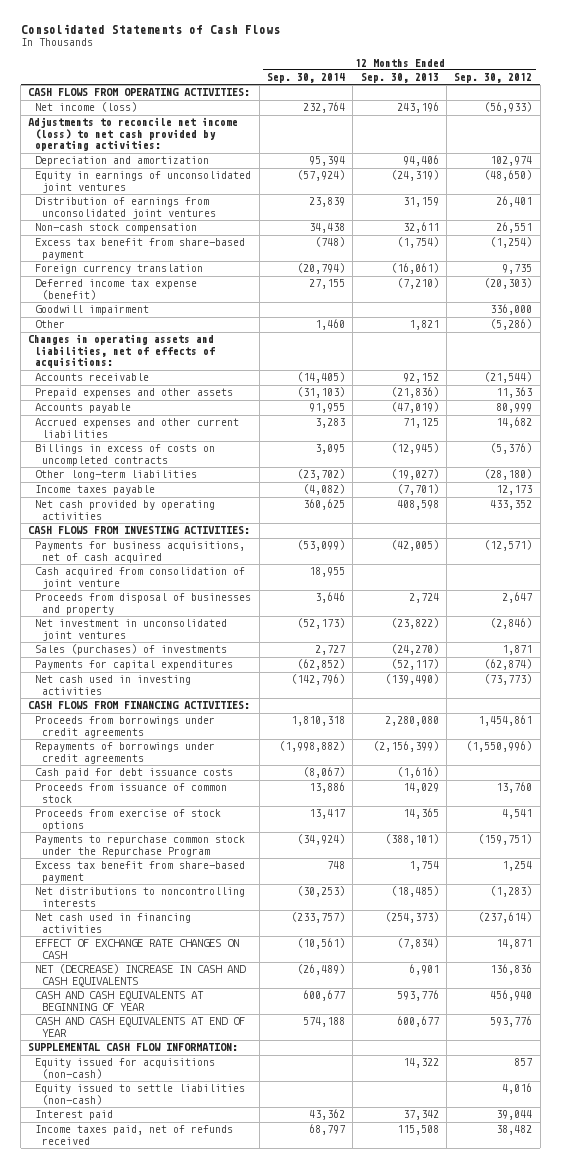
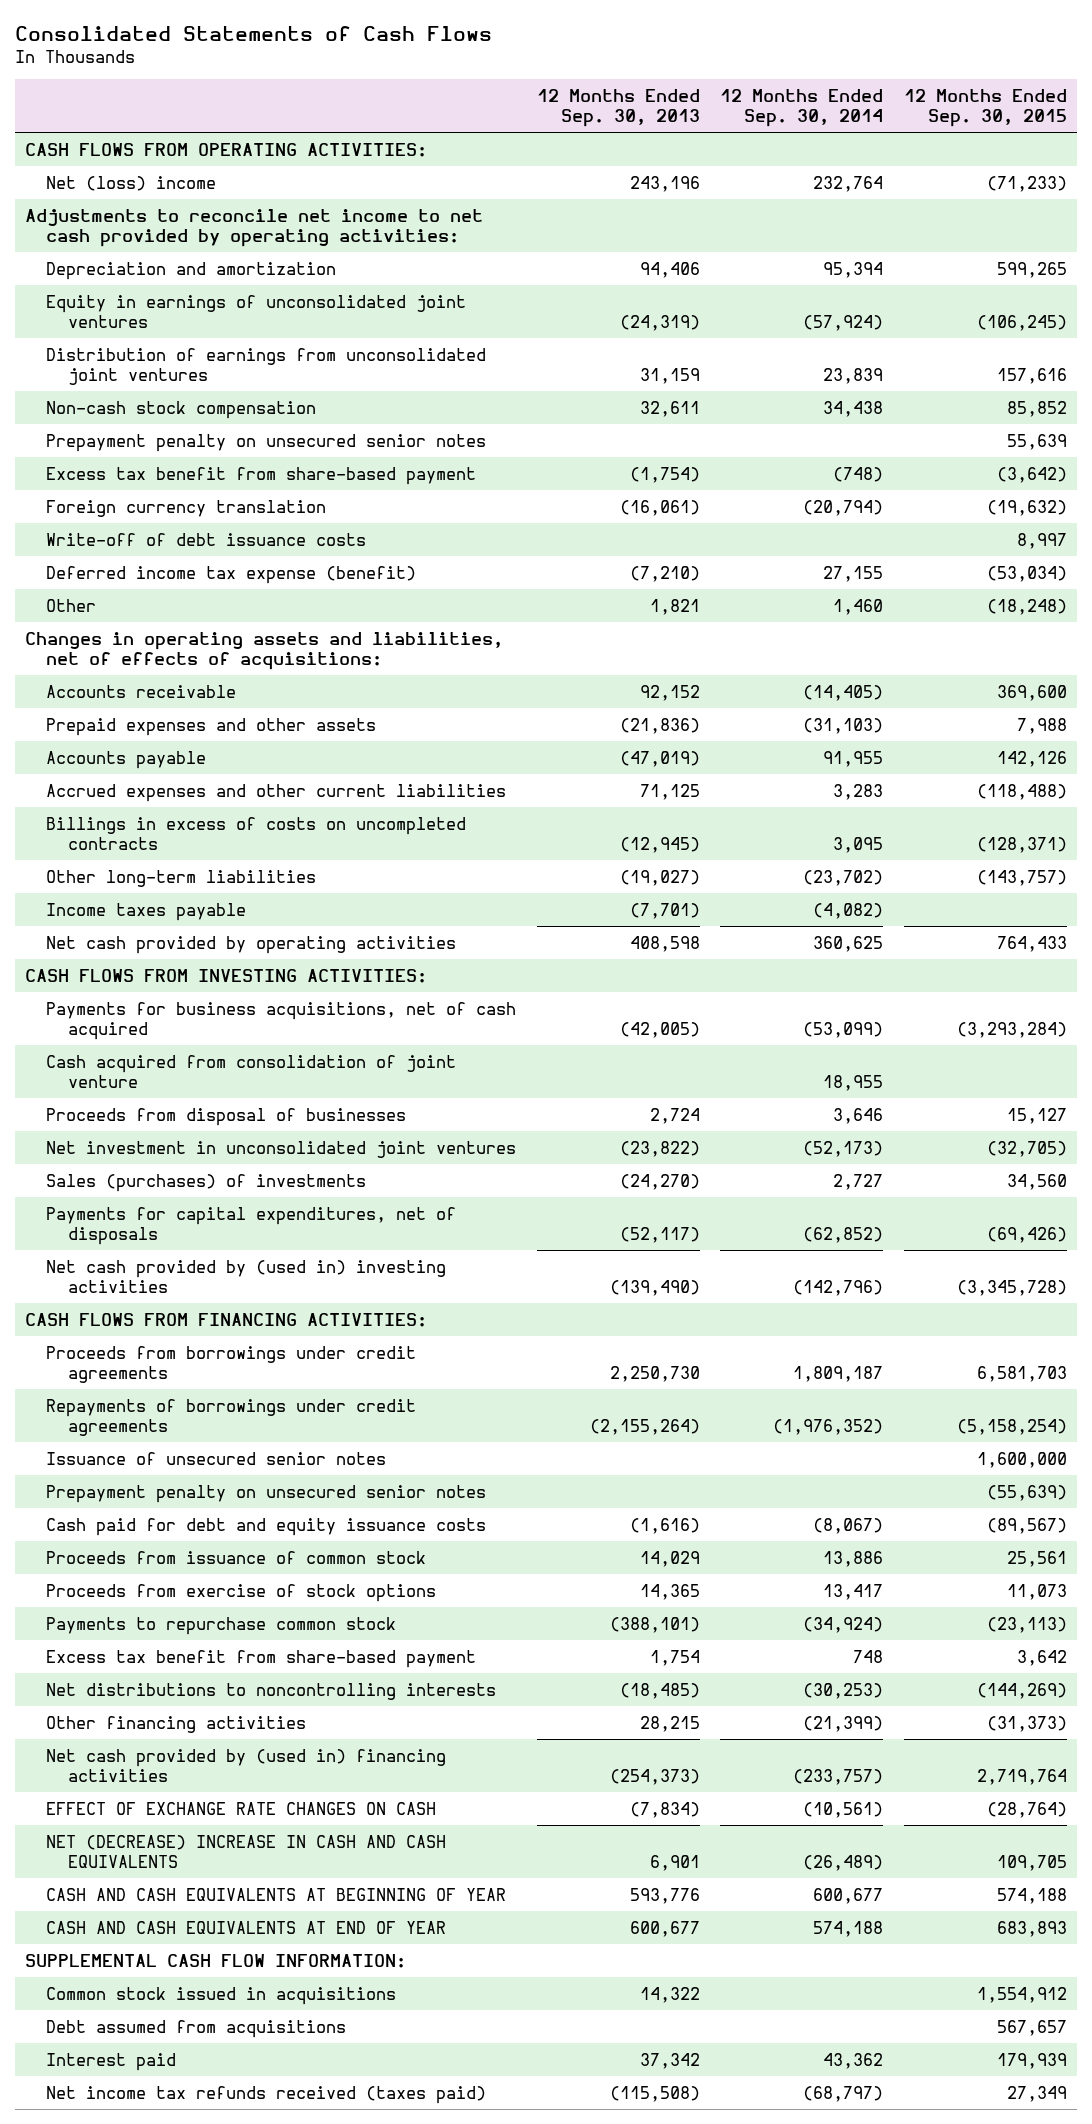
[454,73,533,84] Sep. 30, 2012 -> none
none -> [903,88,1067,128] 12 Months Ended Sep. 30, 2015
[35,102,138,113] Net income (loss) -> [46,175,217,191] Net (loss) income
[28,117,239,152] Adjustments to reconcile net income (loss) to net cash provided by operating activities: -> [25,208,484,247] Adjustments to reconcile net income to net cash provided by operating activities:
none -> [46,433,487,452] Prepayment penalty on unsecured senior notes
none -> [46,532,367,546] Write-off of debt issuance costs
[35,305,150,316] Goodwill impairment -> none
[35,593,252,615] Proceeds from disposal of businesses and property -> [46,1107,407,1126] Proceeds from disposal of businesses
[35,660,234,671] Payments for capital expenditures -> [46,1206,457,1245] Payments for capital expenditures, net of disposals
[35,675,192,695] Net cash used in investing activities -> [46,1259,447,1293] Net cash provided by (used in) investing activities
[290,716,345,727] 1,810,318 -> [793,1365,884,1382] 1,809,187
[384,716,439,727] 2,280,080 -> [609,1365,700,1382] 2,250,730
[278,741,345,753] (1,998,882) -> [773,1418,884,1435] (1,976,352)
[372,741,439,753] (2,156,399) -> [589,1418,700,1435] (2,155,264)
none -> [46,1451,387,1465] Issuance of unsecured senior notes
none -> [46,1484,487,1503] Prepayment penalty on unsecured senior notes
[35,768,234,779] Cash paid for debt issuance costs -> [46,1517,487,1536] Cash paid for debt and equity issuance costs
[35,835,246,857] Payments to repurchase common stock under the Repurchase Program -> [46,1616,397,1635] Payments to repurchase common stock
none -> [46,1715,307,1733] Other financing activities
[35,913,192,933] Net cash used in financing activities -> [46,1748,447,1782] Net cash provided by (used in) financing activities
[35,1084,246,1105] Equity issued to settle liabilities (non-cash) -> none
[35,1058,216,1079] Equity issued for acquisitions (non-cash) -> [46,1986,397,2005] Common stock issued in acquisitions
none -> [46,2019,347,2038] Debt assumed from acquisitions
[35,1125,234,1145] Income taxes paid, net of refunds received -> [46,2085,487,2104] Net income tax refunds received (taxes paid)
[308,1124,345,1136] 68,797 -> [803,2085,884,2102] (68,797)
[396,1125,439,1136] 115,508 -> [609,2085,700,2102] (115,508)

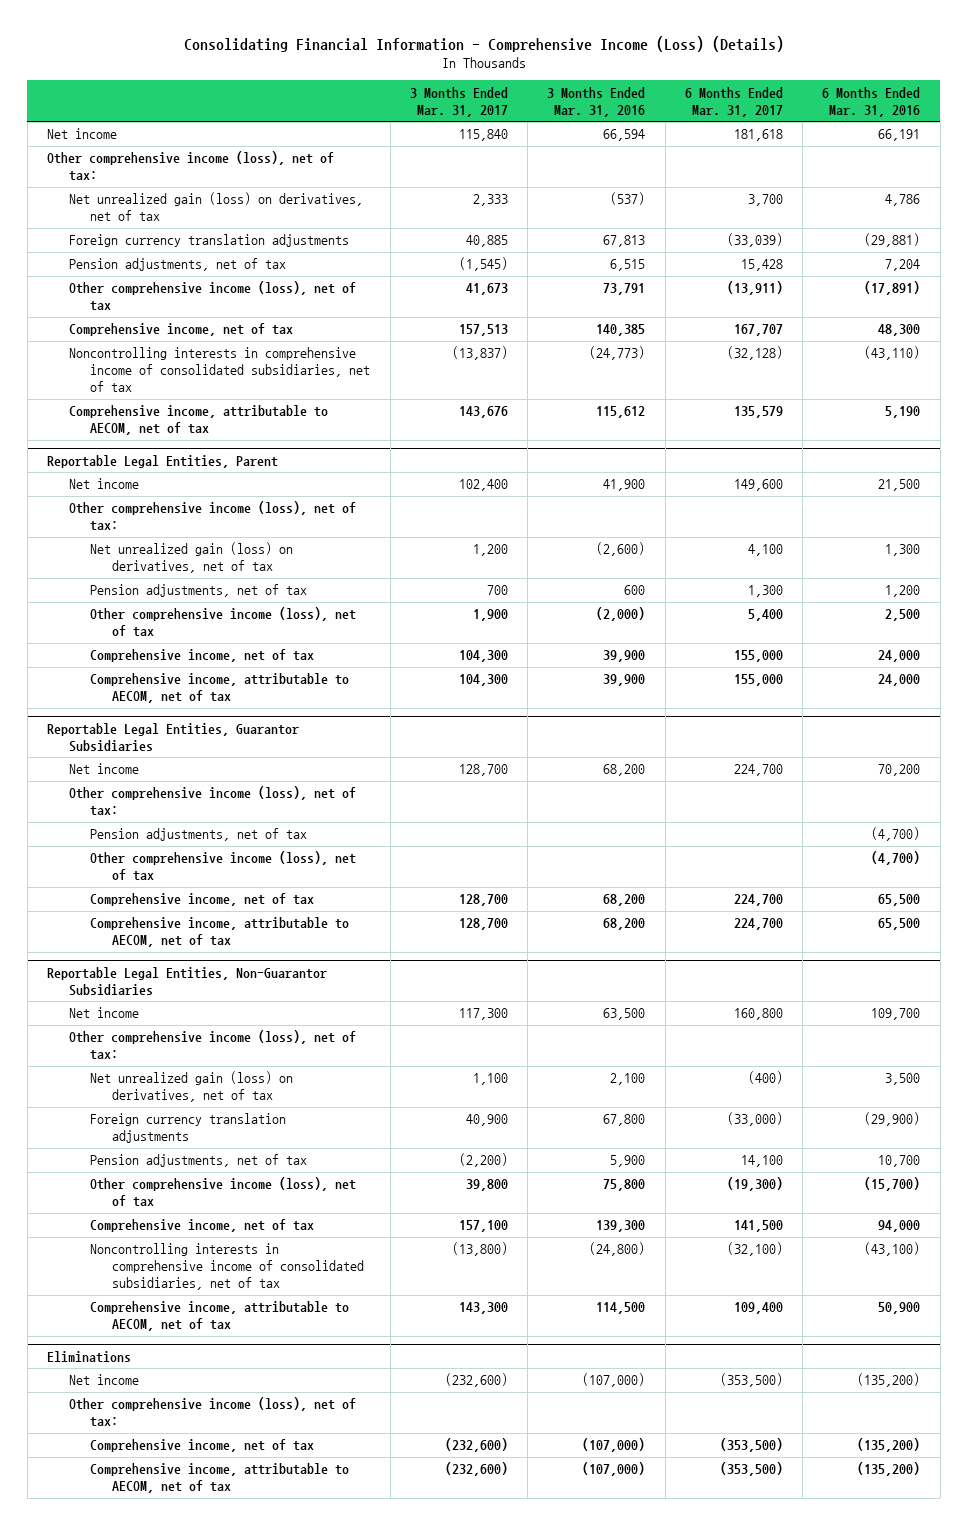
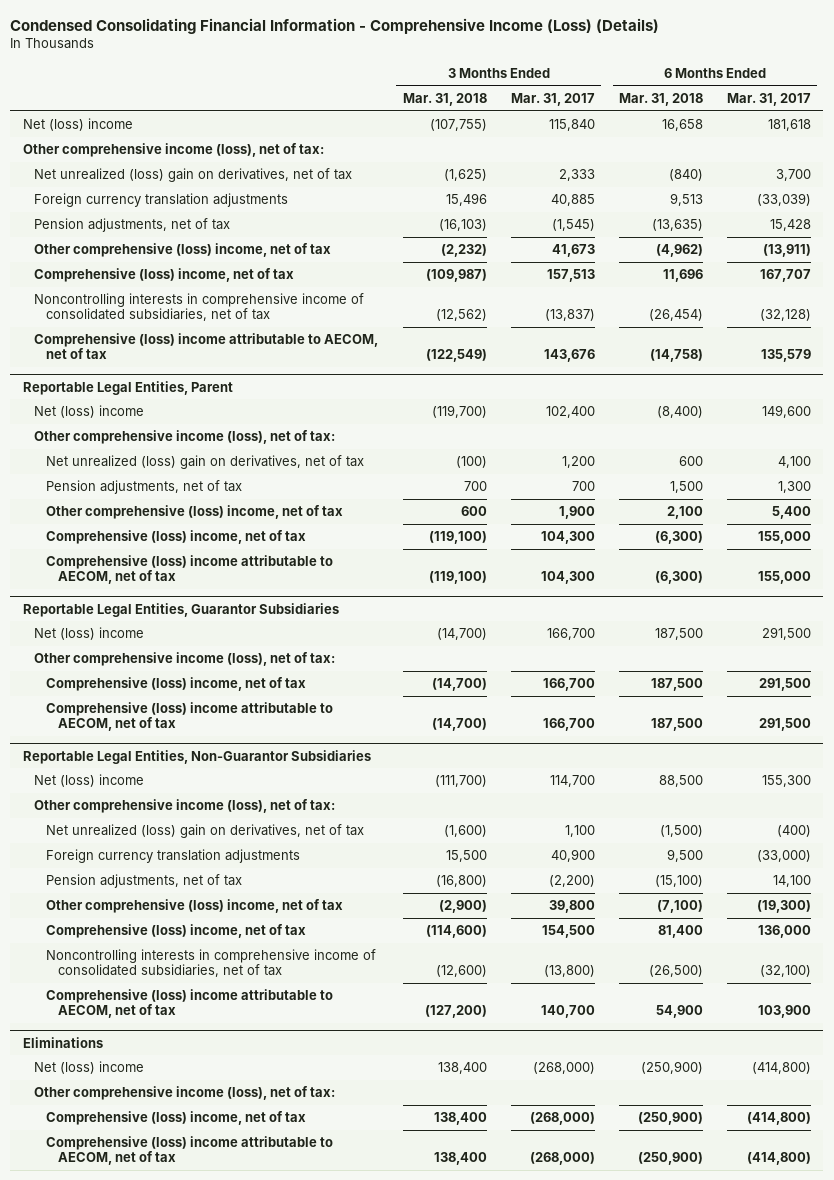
[183,35,784,52] Consolidating Financial Information - Comprehensive Income (Loss) (Details) -> [10,17,660,34] Condensed Consolidating Financial Information - Comprehensive Income (Loss) (Details)
[547,86,646,117] 3 Months Ended Mar. 31, 2016 -> none
[822,86,921,117] 6 Months Ended Mar. 31, 2016 -> none
none -> [402,92,487,106] Mar. 31, 2018
none -> [618,92,703,106] Mar. 31, 2018
[47,128,118,140] Net income -> [22,118,133,132] Net (loss) income
[68,192,363,222] Net unrealized gain (loss) on derivatives, net of tax -> [34,168,353,183] Net unrealized (loss) gain on derivatives, net of tax
[68,281,356,312] Other comprehensive income (loss), net of tax -> [34,243,332,258] Other comprehensive (loss) income, net of tax
[68,323,293,337] Comprehensive income, net of tax -> [34,268,295,283] Comprehensive (loss) income, net of tax
[68,405,328,436] Comprehensive income, attributable to AECOM, net of tax -> [34,333,379,360] Comprehensive (loss) income attributable to AECOM, net of tax
[68,478,139,490] Net income -> [34,405,145,419] Net (loss) income
[90,542,294,574] Net unrealized gain (loss) on derivatives, net of tax -> [46,455,365,470] Net unrealized (loss) gain on derivatives, net of tax
[90,607,357,638] Other comprehensive income (loss), net of tax -> [46,505,344,520] Other comprehensive (loss) income, net of tax
[90,649,315,663] Comprehensive income, net of tax -> [46,530,307,545] Comprehensive (loss) income, net of tax
[90,673,350,704] Comprehensive income, attributable to AECOM, net of tax -> [46,555,334,585] Comprehensive (loss) income attributable to AECOM, net of tax
[68,763,139,775] Net income -> [34,627,145,641] Net (loss) income
[458,764,508,777] 128,700 -> [546,628,595,641] 166,700
[733,764,783,777] 224,700 -> [762,627,812,641] 291,500
[90,828,308,842] Pension adjustments, net of tax -> none
[90,851,357,882] Other comprehensive income (loss), net of tax -> none
[90,893,315,907] Comprehensive income, net of tax -> [46,677,307,692] Comprehensive (loss) income, net of tax
[458,894,508,907] 128,700 -> [542,678,595,692] 166,700
[733,894,783,907] 224,700 -> [759,678,812,692] 291,500
[90,917,350,948] Comprehensive income, attributable to AECOM, net of tax -> [46,702,334,732] Comprehensive (loss) income attributable to AECOM, net of tax
[458,918,508,931] 128,700 -> [542,718,595,732] 166,700
[733,918,783,931] 224,700 -> [759,718,812,732] 291,500
[68,1007,139,1019] Net income -> [34,774,145,788] Net (loss) income
[458,1008,508,1021] 117,300 -> [549,775,595,788] 114,700
[733,1008,783,1021] 160,800 -> [762,775,812,788] 155,300
[90,1071,294,1103] Net unrealized gain (loss) on derivatives, net of tax -> [46,824,365,839] Net unrealized (loss) gain on derivatives, net of tax
[90,1177,357,1208] Other comprehensive income (loss), net of tax -> [46,899,344,914] Other comprehensive (loss) income, net of tax
[90,1219,315,1233] Comprehensive income, net of tax -> [46,924,307,939] Comprehensive (loss) income, net of tax
[458,1220,508,1233] 157,100 -> [541,925,595,939] 154,500
[733,1220,783,1233] 141,500 -> [758,925,812,939] 136,000
[90,1301,350,1332] Comprehensive income, attributable to AECOM, net of tax -> [46,989,334,1019] Comprehensive (loss) income attributable to AECOM, net of tax
[458,1302,508,1315] 143,300 -> [540,1005,595,1019] 140,700
[733,1302,783,1315] 109,400 -> [758,1005,812,1019] 103,900
[68,1374,139,1386] Net income -> [34,1061,145,1075] Net (loss) income
[444,1373,508,1388] (232,600) -> [532,1062,595,1075] (268,000)
[719,1373,783,1388] (353,500) -> [752,1062,812,1075] (414,800)
[90,1439,315,1453] Comprehensive income, net of tax -> [46,1111,307,1126] Comprehensive (loss) income, net of tax
[444,1438,508,1453] (232,600) -> [529,1112,595,1126] (268,000)
[719,1438,783,1453] (353,500) -> [747,1112,812,1126] (414,800)
[90,1463,350,1494] Comprehensive income, attributable to AECOM, net of tax -> [46,1136,334,1166] Comprehensive (loss) income attributable to AECOM, net of tax
[444,1462,508,1477] (232,600) -> [529,1152,595,1166] (268,000)
[719,1462,783,1477] (353,500) -> [747,1152,812,1166] (414,800)

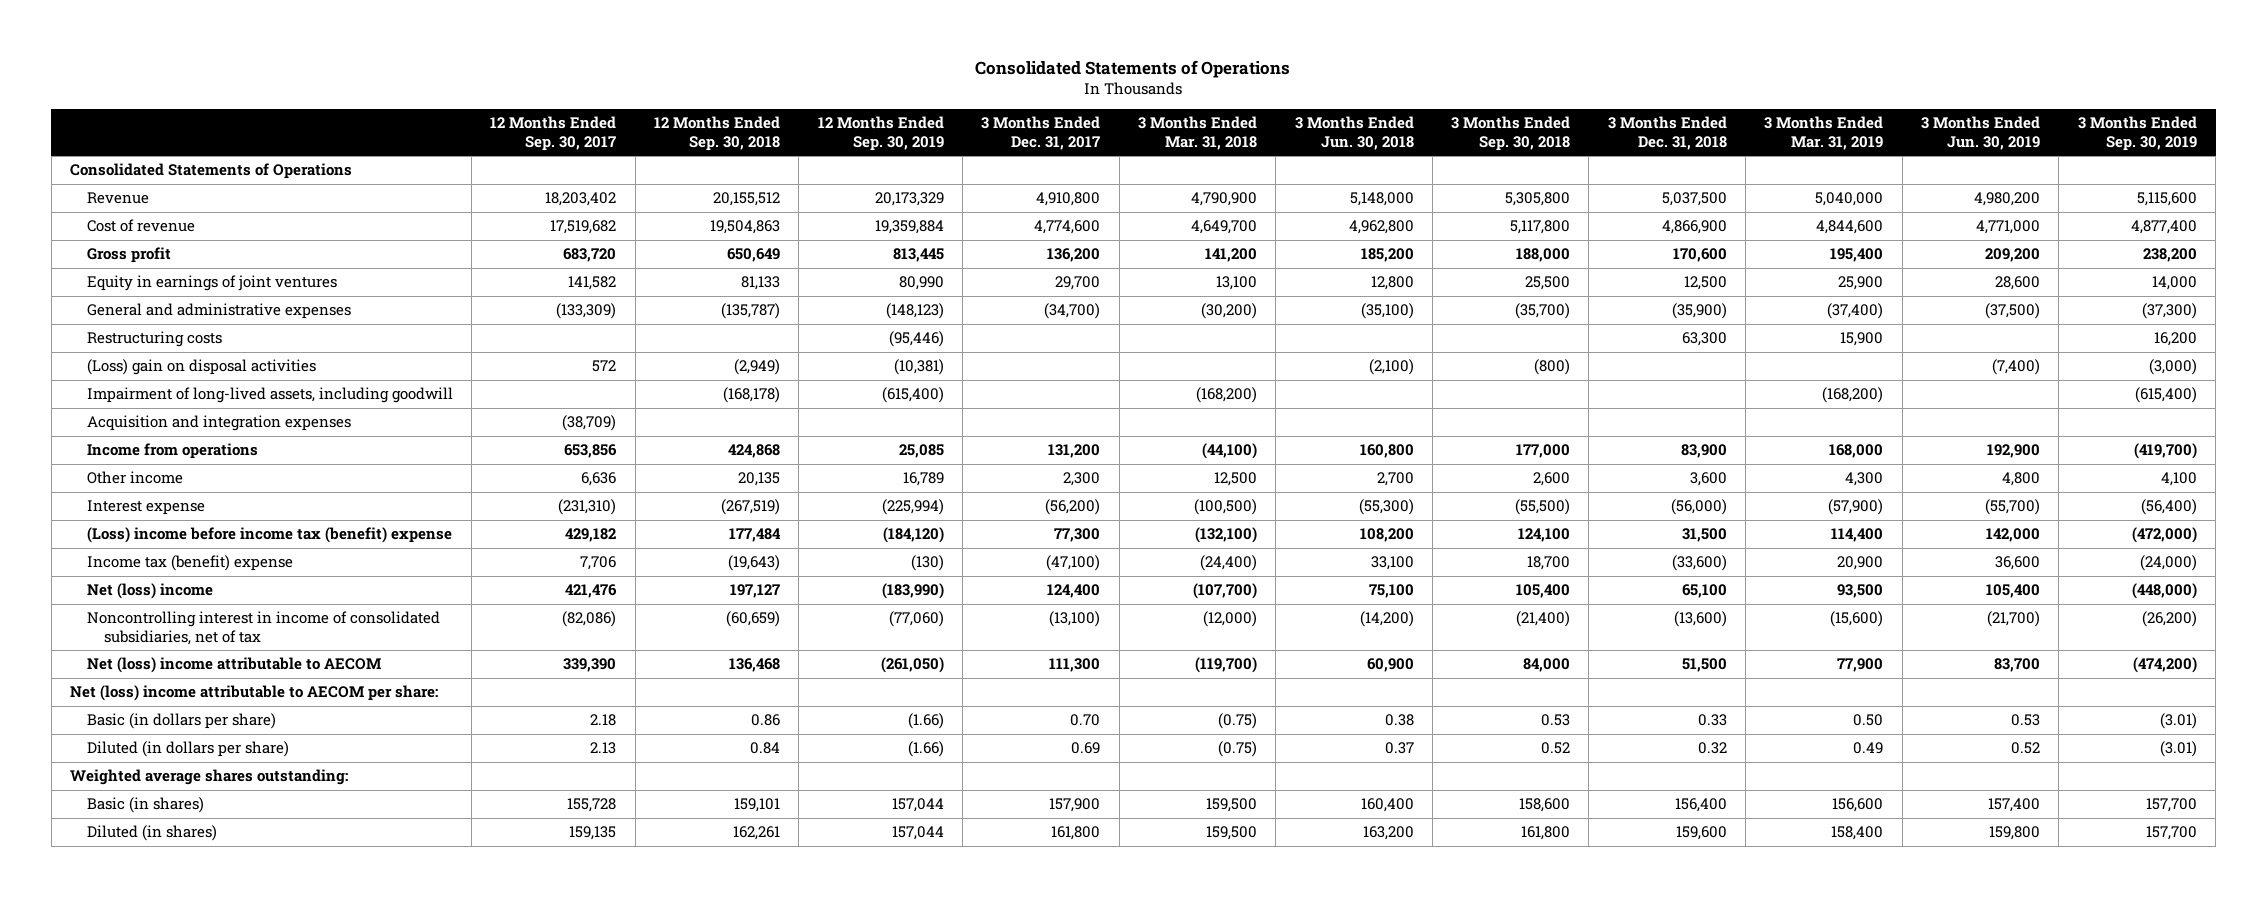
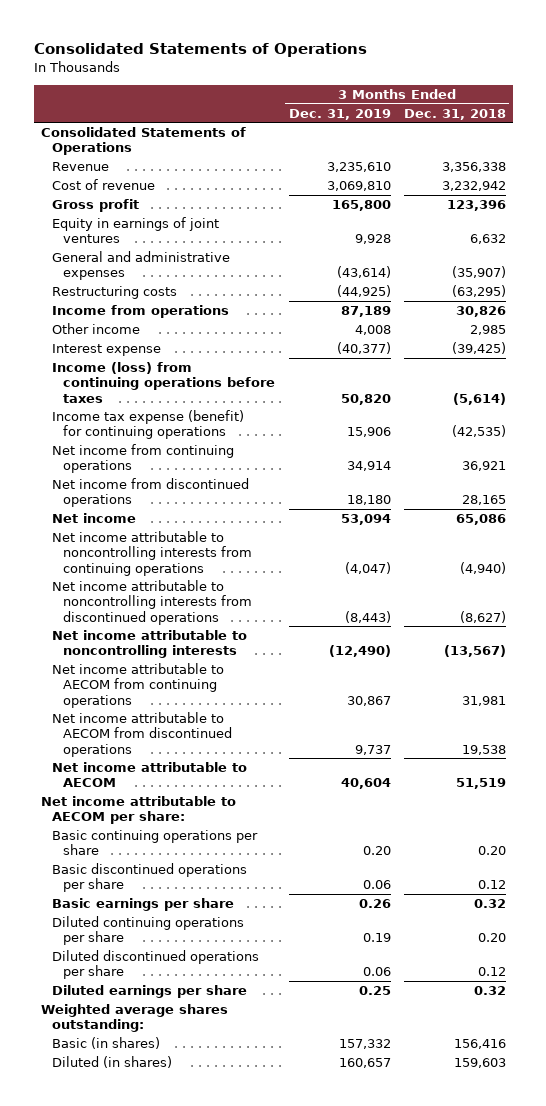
[490,116,617,151] 12 Months Ended Sep. 30, 2017 -> none
[654,116,781,151] 12 Months Ended Sep. 30, 2018 -> none
[817,116,944,151] 12 Months Ended Sep. 30, 2019 -> none
[981,116,1101,150] 3 Months Ended Dec. 31, 2017 -> none
[1137,116,1257,150] 3 Months Ended Mar. 31, 2018 -> none
[1294,116,1414,150] 3 Months Ended Jun. 30, 2018 -> none
[1451,116,1571,151] 3 Months Ended Sep. 30, 2018 -> none
[1764,116,1884,150] 3 Months Ended Mar. 31, 2019 -> none
[1921,116,2041,150] 3 Months Ended Jun. 30, 2019 -> none
[2077,116,2197,151] 3 Months Ended Sep. 30, 2019 -> none
none -> [288,108,391,120] Dec. 31, 2019
[86,359,316,376] (Loss) gain on disposal activities -> none
[86,387,453,404] Impairment of long-lived assets, including goodwill -> none
[86,415,351,432] Acquisition and integration expenses -> none
[1661,192,1727,207] 5,037,500 -> [441,162,506,173] 3,356,338
[1661,220,1727,235] 4,866,900 -> [441,181,506,192] 3,232,942
[1672,248,1727,263] 170,600 -> [446,200,506,212] 123,396
[1683,276,1727,291] 12,500 -> [469,234,506,245] 6,632
[1671,303,1727,320] (35,900) -> [451,266,506,279] (35,907)
[1681,332,1727,347] 63,300 -> [451,285,506,298] (63,295)
[1680,444,1727,459] 83,900 -> [455,306,506,318] 30,826
[1689,472,1727,487] 3,600 -> [469,325,506,336] 2,985
[1670,499,1727,516] (56,000) -> [451,342,506,355] (39,425)
[86,527,452,544] (Loss) income before income tax (benefit) expense -> [52,362,276,403] Income (loss) from continuing operations before taxes
[1681,528,1727,543] 31,500 -> [452,392,506,405] (5,614)
[86,555,293,572] Income tax (benefit) expense -> [52,410,245,440] Income tax expense (benefit) for continuing operations
[1671,555,1727,572] (33,600) -> [451,425,506,438] (42,535)
none -> [52,444,235,474] Net income from continuing operations
none -> [52,478,250,508] Net income from discontinued operations
[86,583,213,600] Net (loss) income -> [52,513,137,524] Net income
[1681,584,1727,599] 65,100 -> [455,514,506,526] 65,086
none -> [52,531,253,576] Net income attributable to noncontrolling interests from continuing operations
none -> [52,580,253,625] Net income attributable to noncontrolling interests from discontinued operations
[86,611,440,645] Noncontrolling interest in income of consolidated subsidiaries, net of tax -> [52,630,248,659] Net income attributable to noncontrolling interests
[1673,611,1727,628] (13,600) -> [443,645,506,658] (13,567)
none -> [52,663,225,708] Net income attributable to AECOM from continuing operations
none -> [52,712,233,757] Net income attributable to AECOM from discontinued operations
[86,657,381,674] Net (loss) income attributable to AECOM -> [52,762,248,788] Net income attributable to AECOM
[1681,658,1727,673] 51,500 -> [455,778,506,790] 51,519
[69,685,438,702] Net (loss) income attributable to AECOM per share: -> [40,796,236,825] Net income attributable to AECOM per share:
none -> [52,830,259,856] Basic continuing operations per share
none -> [52,863,248,893] Basic discontinued operations per share
[86,713,276,730] Basic (in dollars per share) -> [52,898,235,912] Basic earnings per share
[1697,714,1727,727] 0.33 -> [473,899,506,909] 0.32
none -> [52,916,245,946] Diluted continuing operations per share
none -> [52,950,260,980] Diluted discontinued operations per share
[86,741,289,758] Diluted (in dollars per share) -> [52,985,248,999] Diluted earnings per share
[1674,798,1727,813] 156,400 -> [453,1039,506,1050] 156,416
[1675,826,1727,841] 159,600 -> [453,1058,506,1069] 159,603

